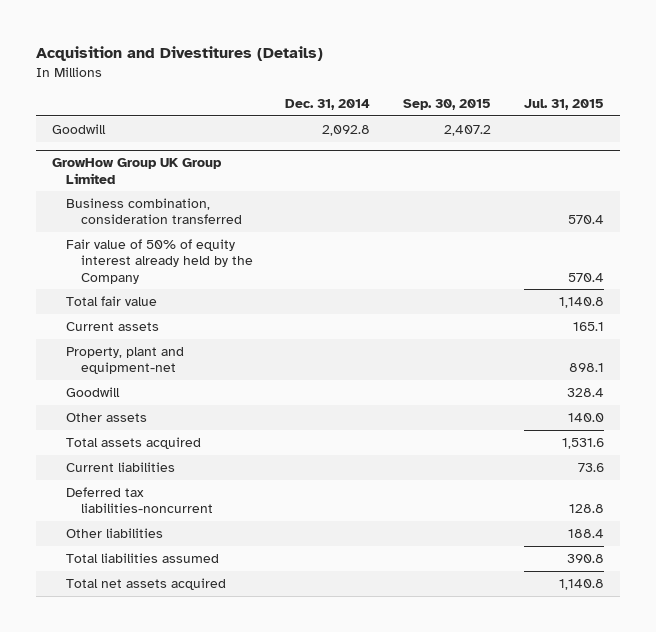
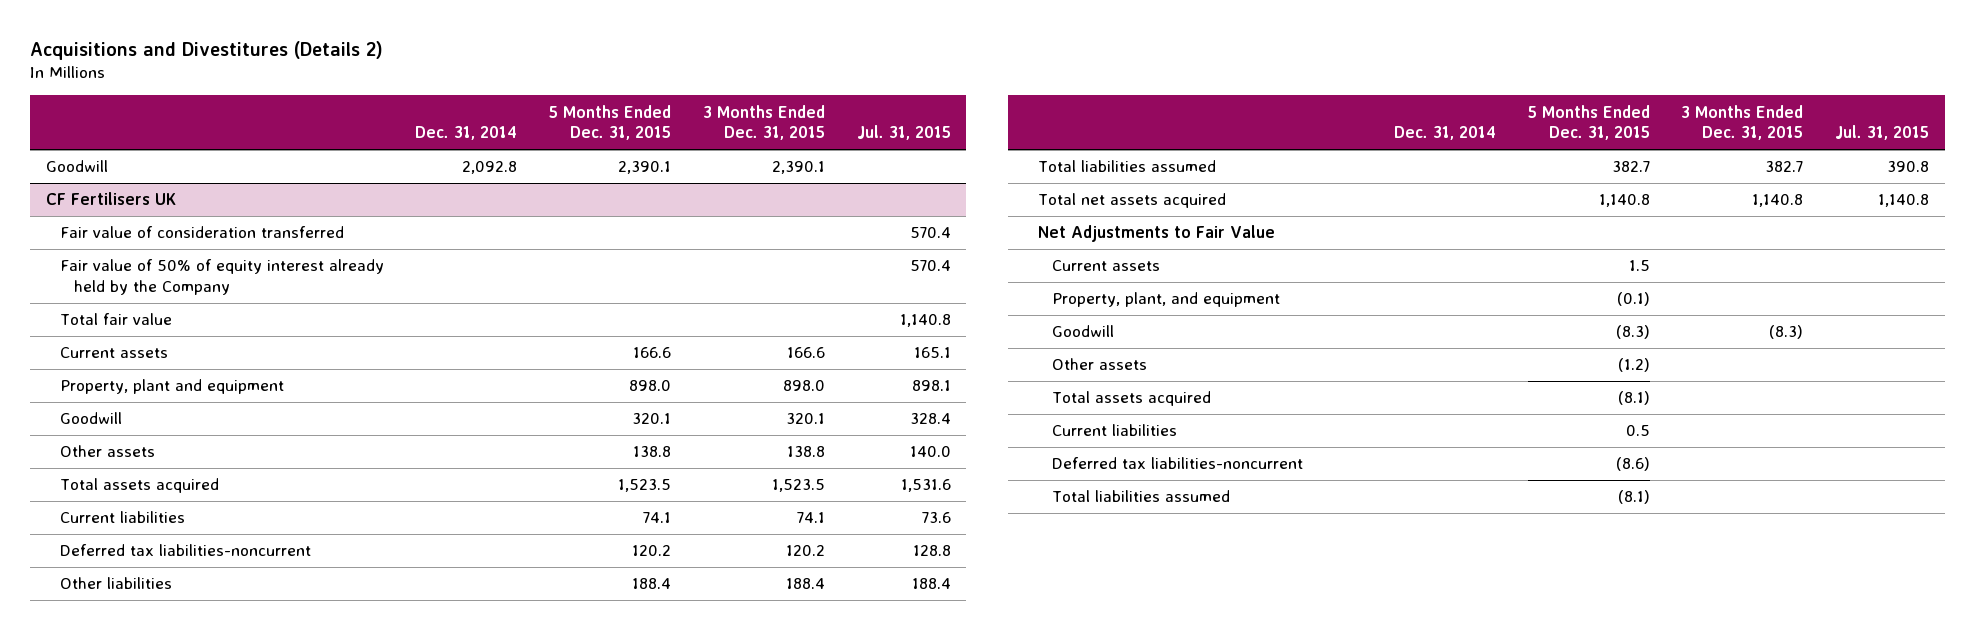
[35,45,323,61] Acquisition and Divestitures (Details) -> [29,40,383,60] Acquisitions and Divestitures (Details 2)
[403,98,492,110] Sep. 30, 2015 -> none
none -> [549,104,672,141] 5 Months Ended Dec. 31, 2015
none -> [702,104,825,141] 3 Months Ended Dec. 31, 2015
[52,158,223,184] GrowHow Group UK Group Limited -> [45,192,176,206] CF Fertilisers UK
[66,198,242,225] Business combination, consideration transferred -> [59,226,344,239] Fair value of consideration transferred
[66,347,185,375] Property, plant and equipment-net -> [59,379,284,395] Property, plant and equipment
none -> [1038,225,1276,243] Net Adjustments to Fair Value
none -> [1052,260,1161,272] Current assets
none -> [1052,292,1281,308] Property, plant, and equipment
none -> [1052,325,1115,338] Goodwill
none -> [1052,358,1148,371] Other assets
none -> [1052,391,1212,407] Total assets acquired
none -> [1052,424,1178,437] Current liabilities
none -> [1052,457,1304,470] Deferred tax liabilities-noncurrent
none -> [1052,490,1231,503] Total liabilities assumed

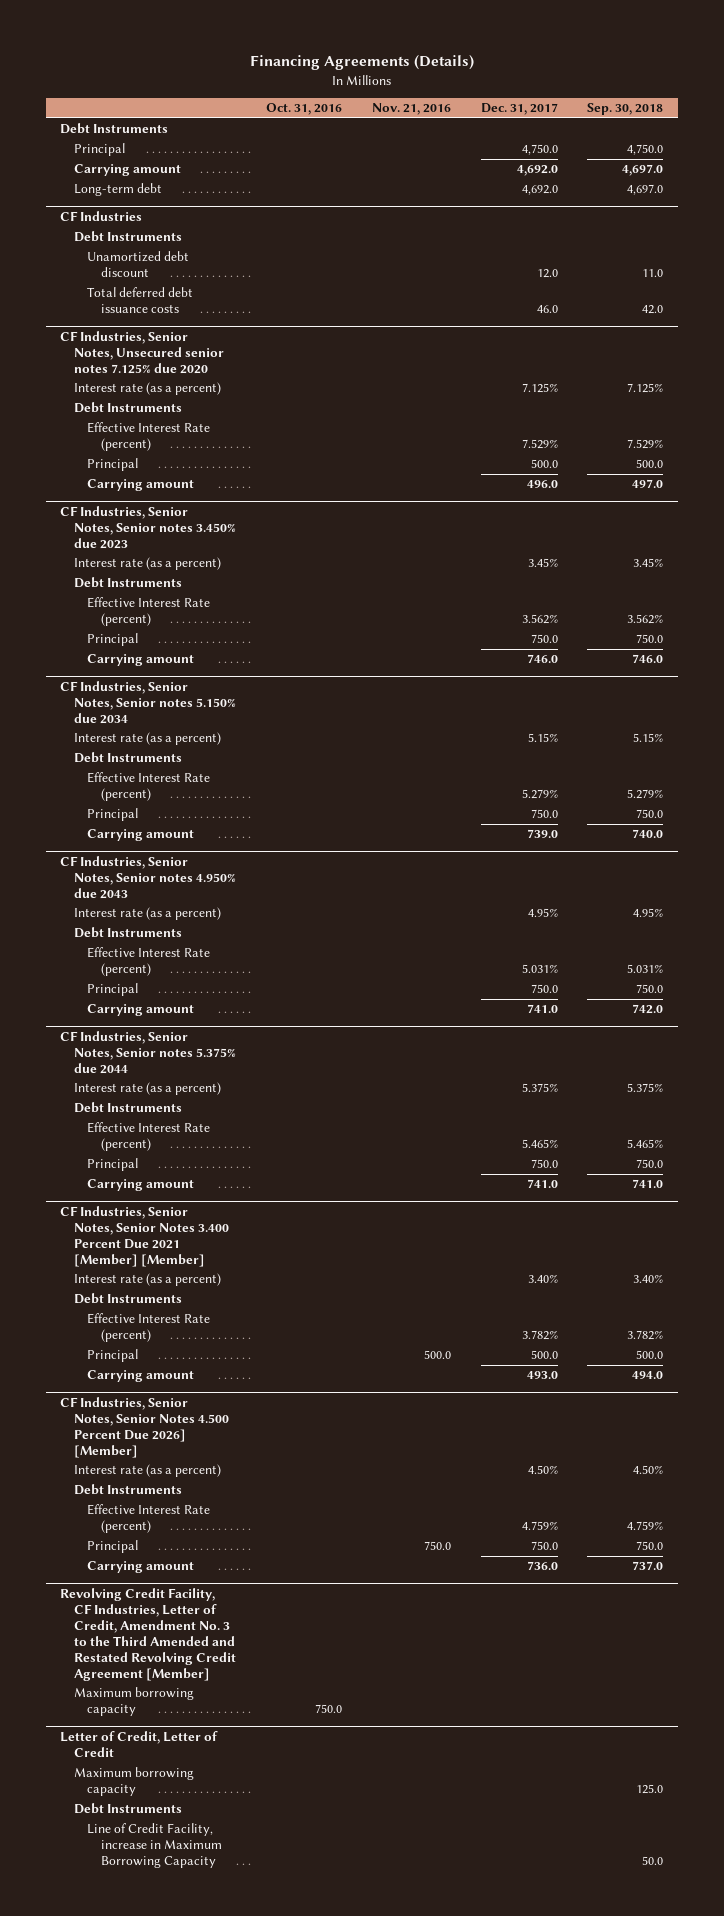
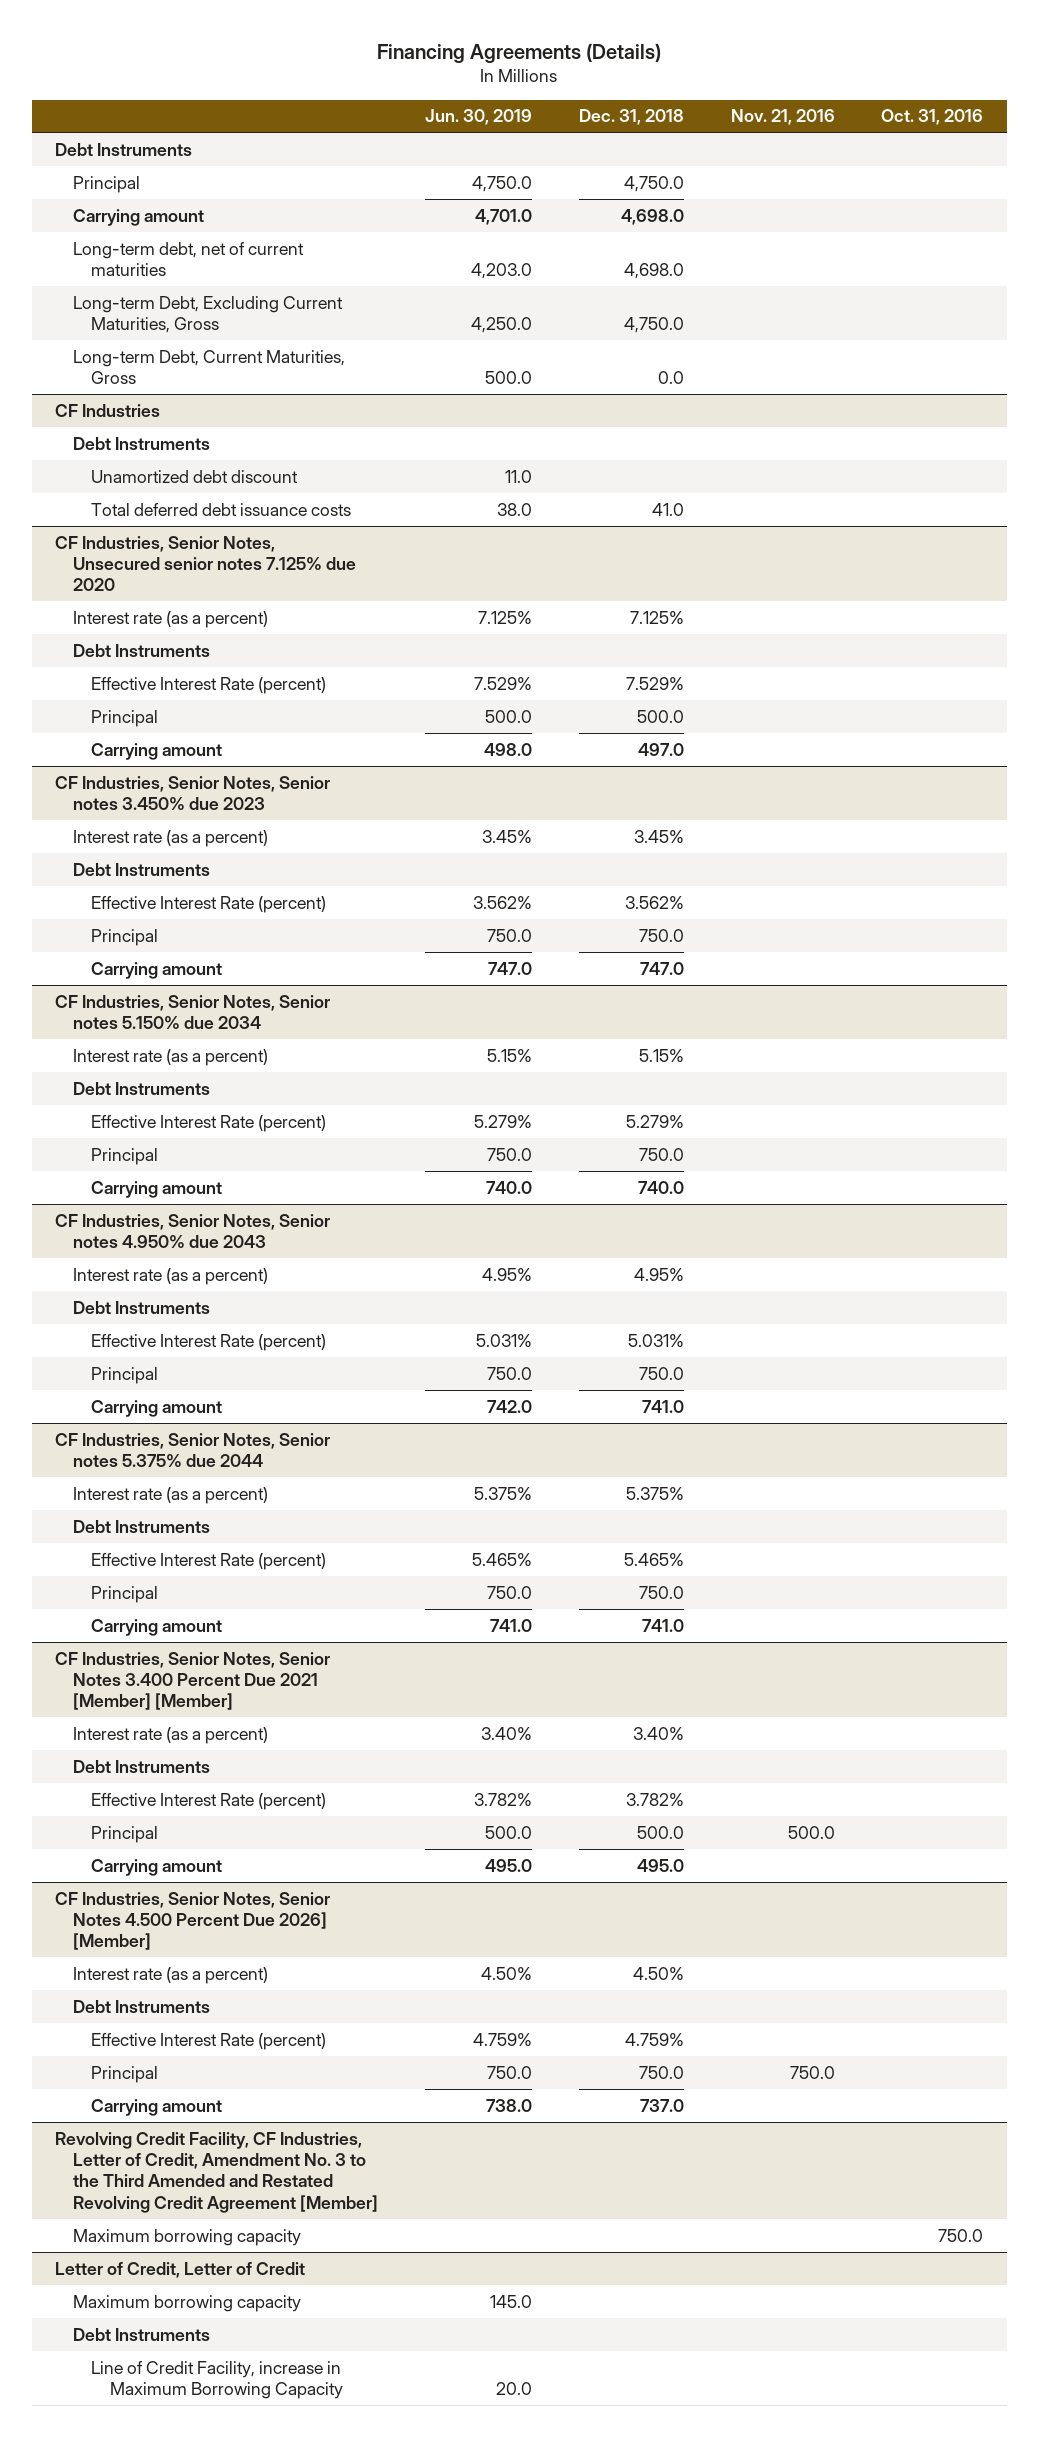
[480,103,558,116] Dec. 31, 2017 -> none
[587,103,664,116] Sep. 30, 2018 -> none
none -> [425,109,533,126] Jun. 30, 2019
none -> [578,109,684,126] Dec. 31, 2018
[73,183,162,197] Long-term debt -> [73,241,305,276] Long-term debt, net of current maturities
none -> [73,295,344,333] Long-term Debt, Excluding Current Maturities, Gross
none -> [73,349,346,384] Long-term Debt, Current Maturities, Gross

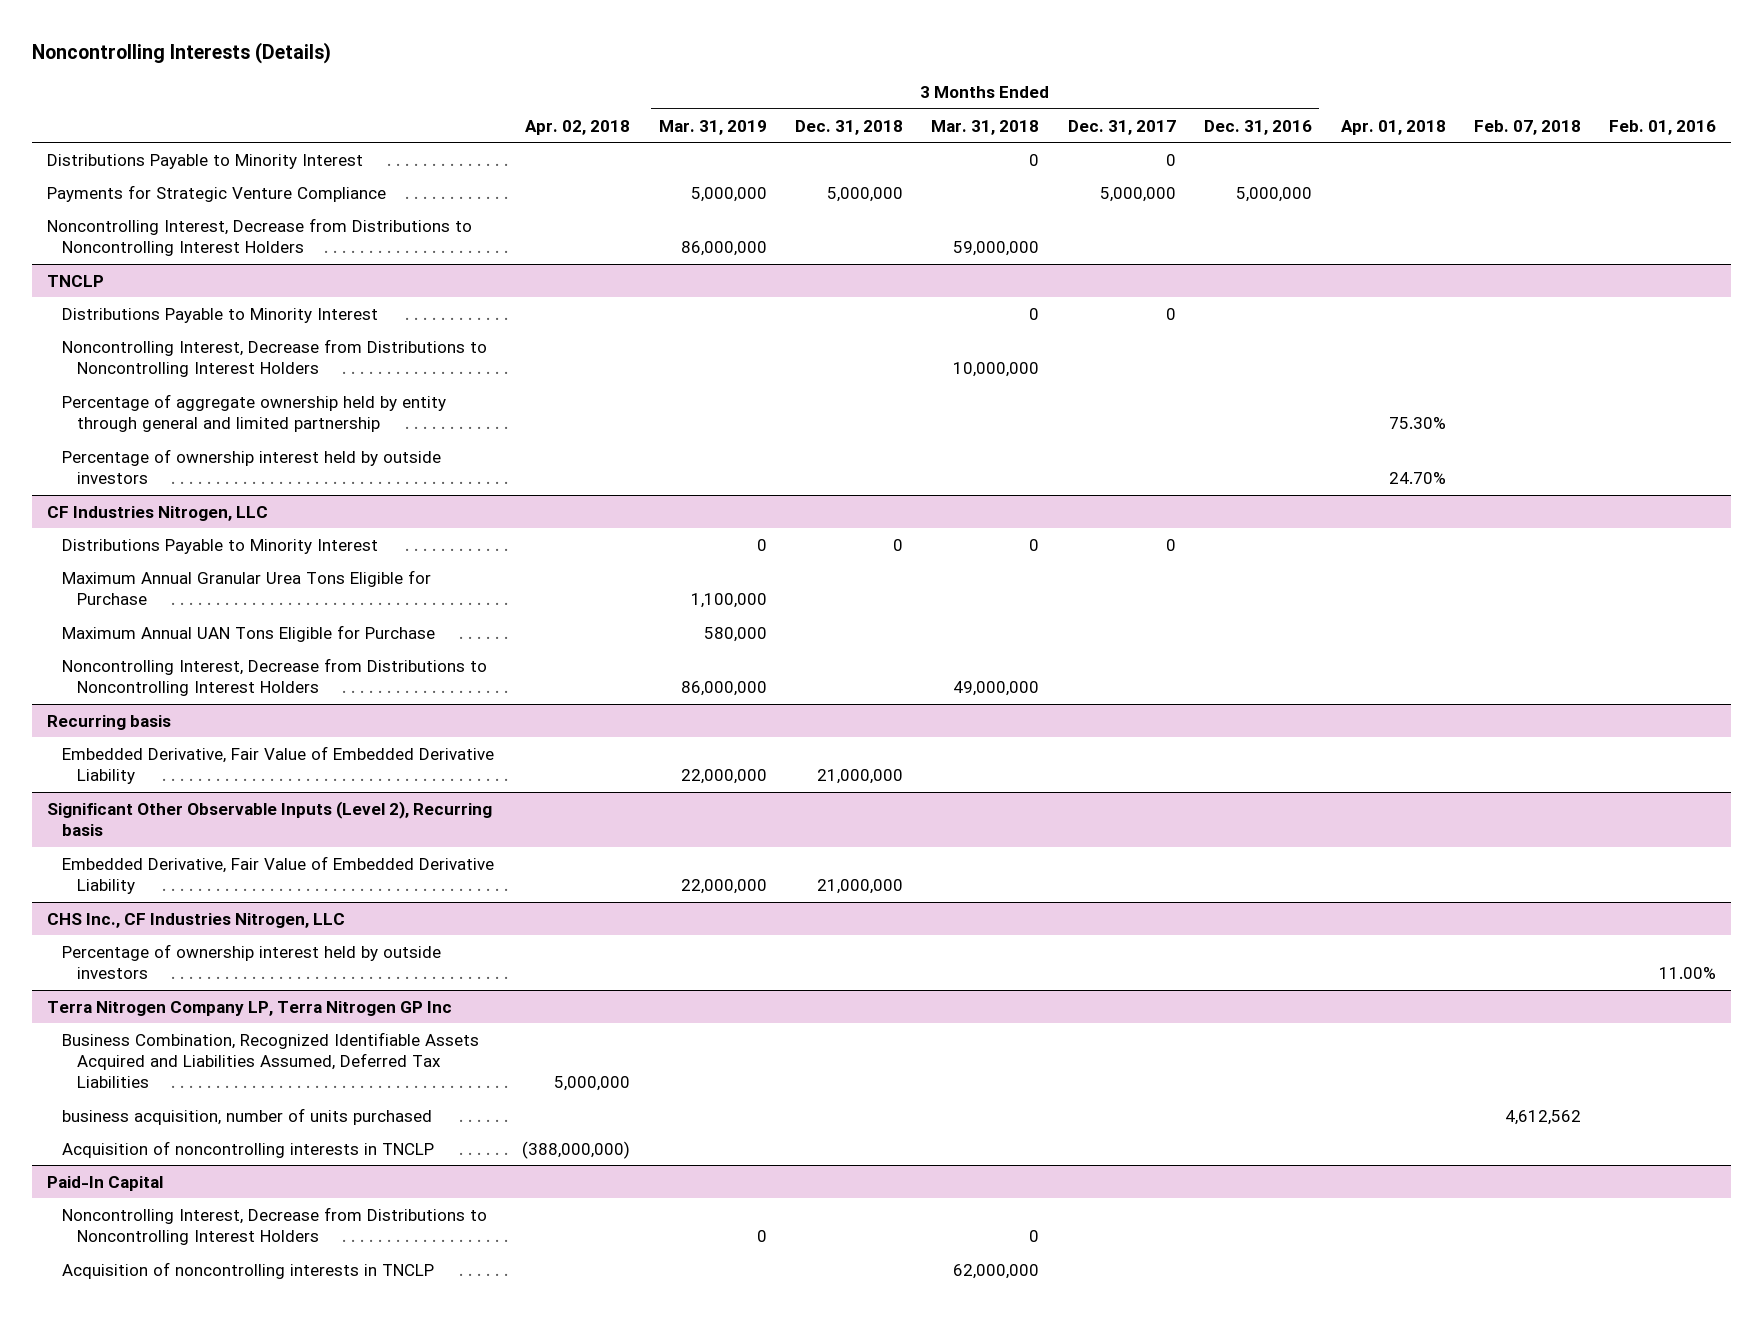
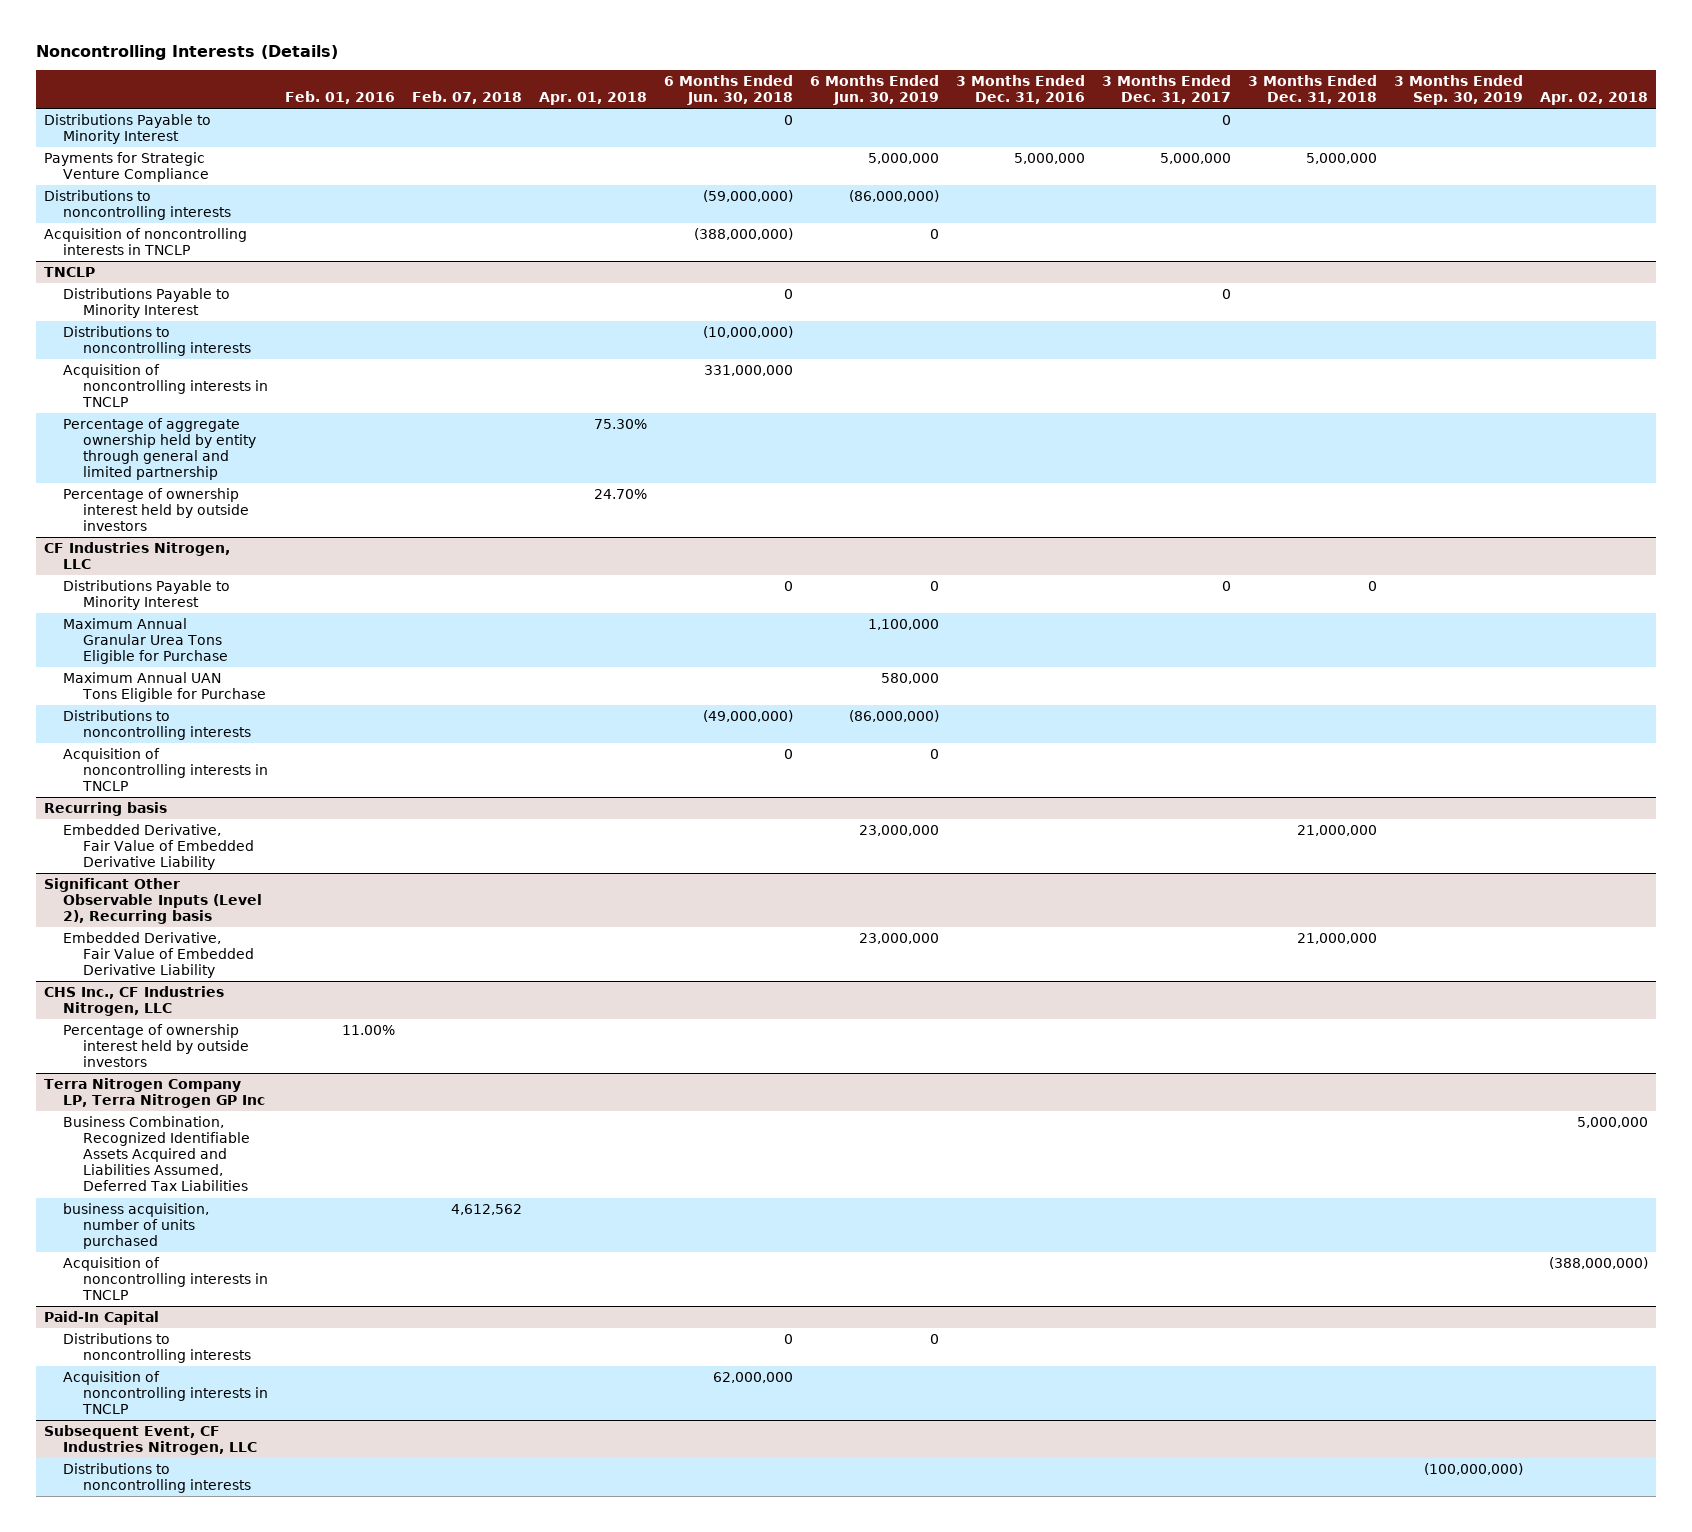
[658,119,767,135] Mar. 31, 2019 -> none
[931,119,1040,135] Mar. 31, 2018 -> none
none -> [663,75,793,106] 6 Months Ended Jun. 30, 2018
none -> [809,75,939,106] 6 Months Ended Jun. 30, 2019
none -> [1393,75,1523,106] 3 Months Ended Sep. 30, 2019
[46,217,472,256] Noncontrolling Interest, Decrease from Distributions to Noncontrolling Interest Holders -> [44,189,232,221] Distributions to noncontrolling interests
none -> [44,227,248,256] Acquisition of noncontrolling interests in TNCLP
[61,338,487,377] Noncontrolling Interest, Decrease from Distributions to Noncontrolling Interest Holders -> [63,325,251,357] Distributions to noncontrolling interests
none -> [63,363,268,408] Acquisition of noncontrolling interests in TNCLP
[61,657,487,696] Noncontrolling Interest, Decrease from Distributions to Noncontrolling Interest Holders -> [63,709,251,741] Distributions to noncontrolling interests
none -> [63,747,268,792] Acquisition of noncontrolling interests in TNCLP
[61,1206,487,1245] Noncontrolling Interest, Decrease from Distributions to Noncontrolling Interest Holders -> [63,1332,251,1364] Distributions to noncontrolling interests
none -> [44,1424,258,1456] Subsequent Event, CF Industries Nitrogen, LLC
none -> [63,1462,251,1494] Distributions to noncontrolling interests

